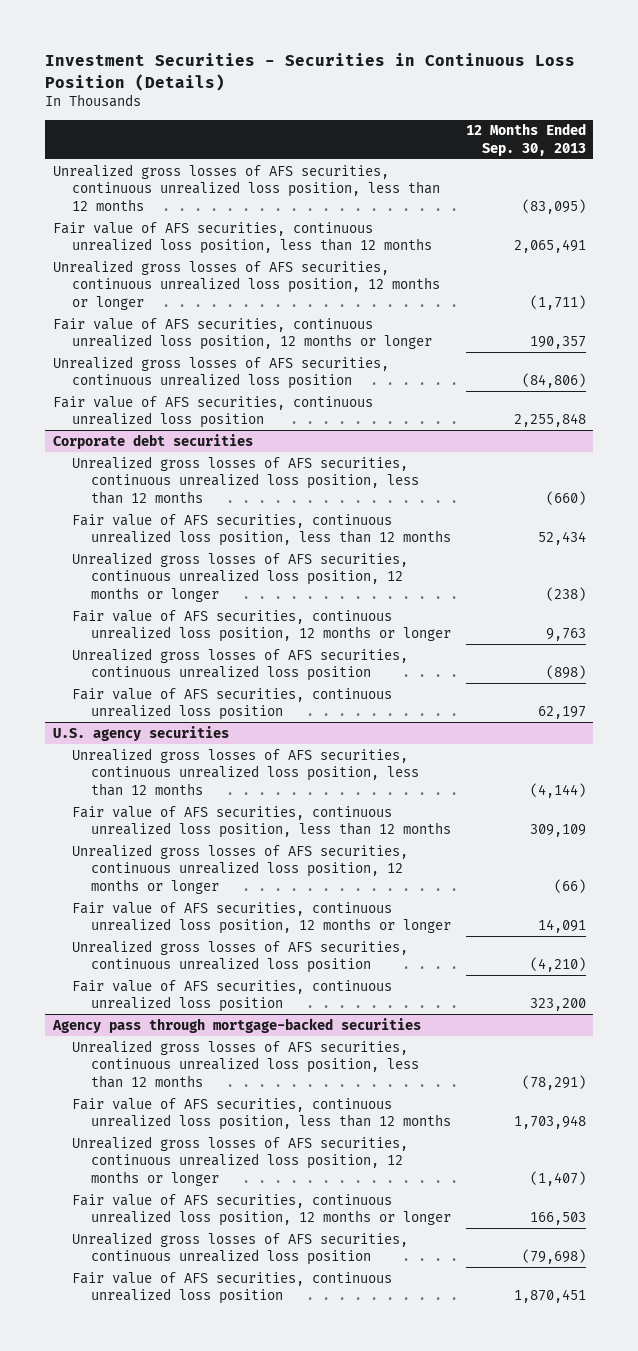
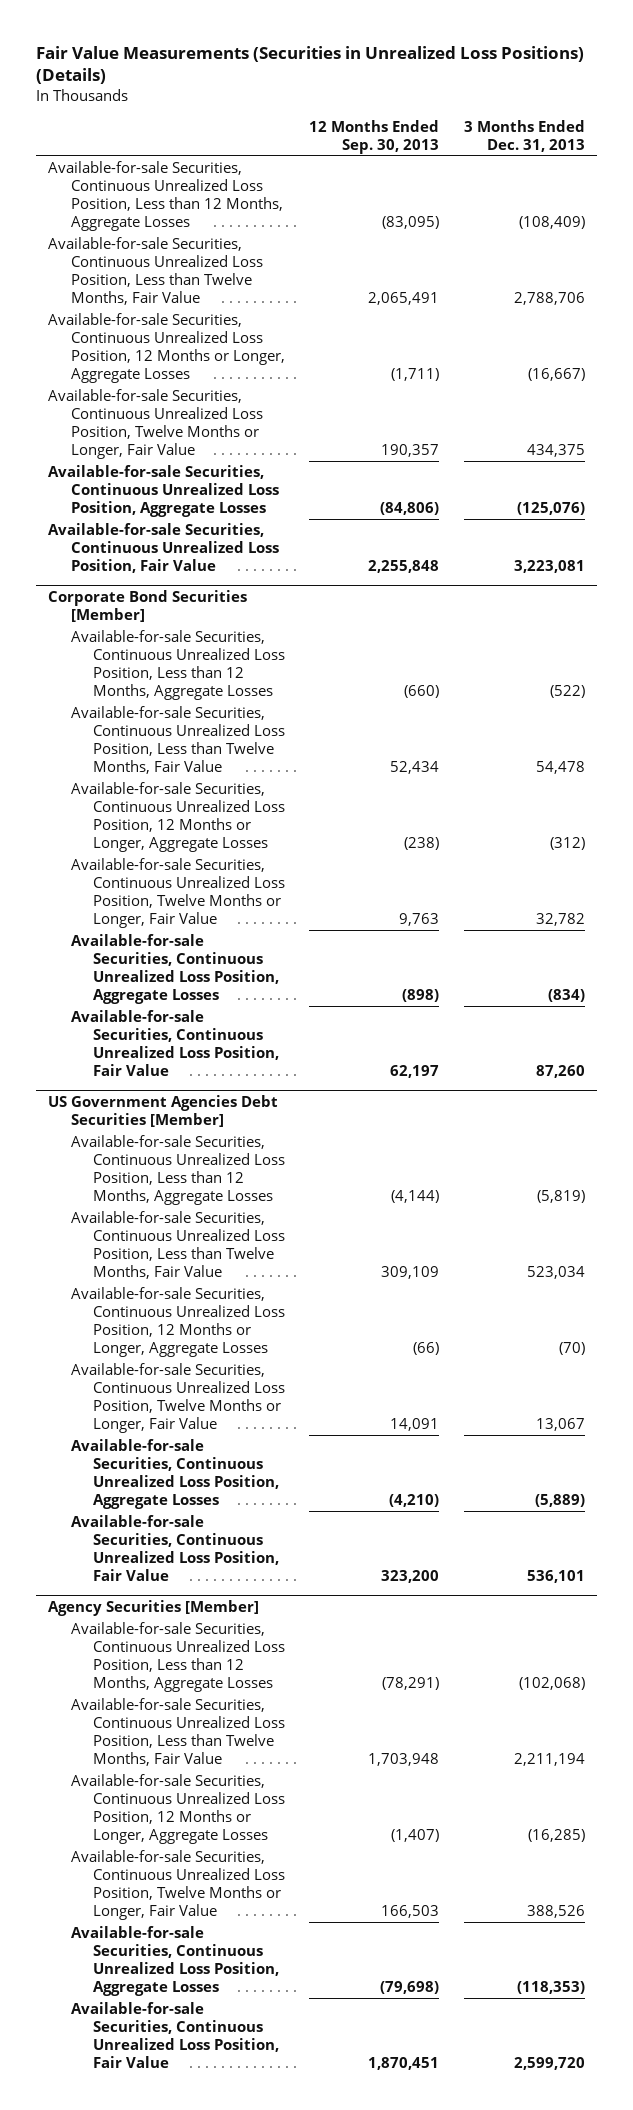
[45,53,576,91] Investment Securities - Securities in Continuous Loss Position (Details) -> [35,45,584,85] Fair Value Measurements (Securities in Unrealized Loss Positions) (Details)
none -> [463,119,585,152] 3 Months Ended Dec. 31, 2013
[52,433,253,449] Corporate debt securities -> none
[52,725,229,741] U.S. agency securities -> none
[51,1017,421,1033] Agency pass through mortgage-backed securities -> none
[52,163,440,211] Unrealized gross losses of AFS securities, continuous unrealized loss position, less than 12 months -> [48,161,283,232] Available-for-sale Securities, Continuous Unrealized Loss Position, Less than 12 Months, Aggregate Losses
[52,221,432,255] Fair value of AFS securities, continuous unrealized loss position, less than 12 months -> [48,237,263,306] Available-for-sale Securities, Continuous Unrealized Loss Position, Less than Twelve Months, Fair Value
[52,259,440,310] Unrealized gross losses of AFS securities, continuous unrealized loss position, 12 months or longer -> [48,313,285,384] Available-for-sale Securities, Continuous Unrealized Loss Position, 12 Months or Longer, Aggregate Losses
[52,317,432,351] Fair value of AFS securities, continuous unrealized loss position, 12 months or longer -> [48,389,263,460] Available-for-sale Securities, Continuous Unrealized Loss Position, Twelve Months or Longer, Fair Value
[52,355,389,390] Unrealized gross losses of AFS securities, continuous unrealized loss position -> [48,465,279,518] Available-for-sale Securities, Continuous Unrealized Loss Position, Aggregate Losses
[52,395,373,429] Fair value of AFS securities, continuous unrealized loss position -> [48,523,279,574] Available-for-sale Securities, Continuous Unrealized Loss Position, Fair Value
none -> [48,590,248,623] Corporate Bond Securities [Member]
[71,455,419,504] Unrealized gross losses of AFS securities, continuous unrealized loss position, less than 12 months -> [70,630,286,701] Available-for-sale Securities, Continuous Unrealized Loss Position, Less than 12 Months, Aggregate Losses
[71,513,451,547] Fair value of AFS securities, continuous unrealized loss position, less than 12 months -> [70,706,286,775] Available-for-sale Securities, Continuous Unrealized Loss Position, Less than Twelve Months, Fair Value
[71,551,408,602] Unrealized gross losses of AFS securities, continuous unrealized loss position, 12 months or longer -> [70,782,286,853] Available-for-sale Securities, Continuous Unrealized Loss Position, 12 Months or Longer, Aggregate Losses
[71,609,451,643] Fair value of AFS securities, continuous unrealized loss position, 12 months or longer -> [70,858,286,929] Available-for-sale Securities, Continuous Unrealized Loss Position, Twelve Months or Longer, Fair Value
[71,647,408,682] Unrealized gross losses of AFS securities, continuous unrealized loss position -> [70,934,280,1005] Available-for-sale Securities, Continuous Unrealized Loss Position, Aggregate Losses
[71,687,392,721] Fair value of AFS securities, continuous unrealized loss position -> [70,1010,280,1077] Available-for-sale Securities, Continuous Unrealized Loss Position, Fair Value
none -> [48,1095,279,1128] US Government Agencies Debt Securities [Member]
[71,747,419,796] Unrealized gross losses of AFS securities, continuous unrealized loss position, less than 12 months -> [70,1135,286,1206] Available-for-sale Securities, Continuous Unrealized Loss Position, Less than 12 Months, Aggregate Losses
[71,805,451,839] Fair value of AFS securities, continuous unrealized loss position, less than 12 months -> [70,1211,286,1280] Available-for-sale Securities, Continuous Unrealized Loss Position, Less than Twelve Months, Fair Value
[71,843,408,894] Unrealized gross losses of AFS securities, continuous unrealized loss position, 12 months or longer -> [70,1287,286,1358] Available-for-sale Securities, Continuous Unrealized Loss Position, 12 Months or Longer, Aggregate Losses
[71,901,451,935] Fair value of AFS securities, continuous unrealized loss position, 12 months or longer -> [70,1363,286,1434] Available-for-sale Securities, Continuous Unrealized Loss Position, Twelve Months or Longer, Fair Value
[71,939,408,974] Unrealized gross losses of AFS securities, continuous unrealized loss position -> [70,1439,280,1510] Available-for-sale Securities, Continuous Unrealized Loss Position, Aggregate Losses
[71,979,392,1013] Fair value of AFS securities, continuous unrealized loss position -> [70,1515,280,1582] Available-for-sale Securities, Continuous Unrealized Loss Position, Fair Value
none -> [48,1600,260,1617] Agency Securities [Member]
[71,1039,419,1088] Unrealized gross losses of AFS securities, continuous unrealized loss position, less than 12 months -> [70,1622,286,1693] Available-for-sale Securities, Continuous Unrealized Loss Position, Less than 12 Months, Aggregate Losses
[71,1097,451,1131] Fair value of AFS securities, continuous unrealized loss position, less than 12 months -> [70,1698,286,1767] Available-for-sale Securities, Continuous Unrealized Loss Position, Less than Twelve Months, Fair Value
[71,1135,408,1186] Unrealized gross losses of AFS securities, continuous unrealized loss position, 12 months or longer -> [70,1774,286,1845] Available-for-sale Securities, Continuous Unrealized Loss Position, 12 Months or Longer, Aggregate Losses
[71,1193,451,1227] Fair value of AFS securities, continuous unrealized loss position, 12 months or longer -> [70,1850,286,1921] Available-for-sale Securities, Continuous Unrealized Loss Position, Twelve Months or Longer, Fair Value
[71,1231,408,1266] Unrealized gross losses of AFS securities, continuous unrealized loss position -> [70,1926,280,1997] Available-for-sale Securities, Continuous Unrealized Loss Position, Aggregate Losses
[71,1271,392,1305] Fair value of AFS securities, continuous unrealized loss position -> [70,2002,280,2069] Available-for-sale Securities, Continuous Unrealized Loss Position, Fair Value

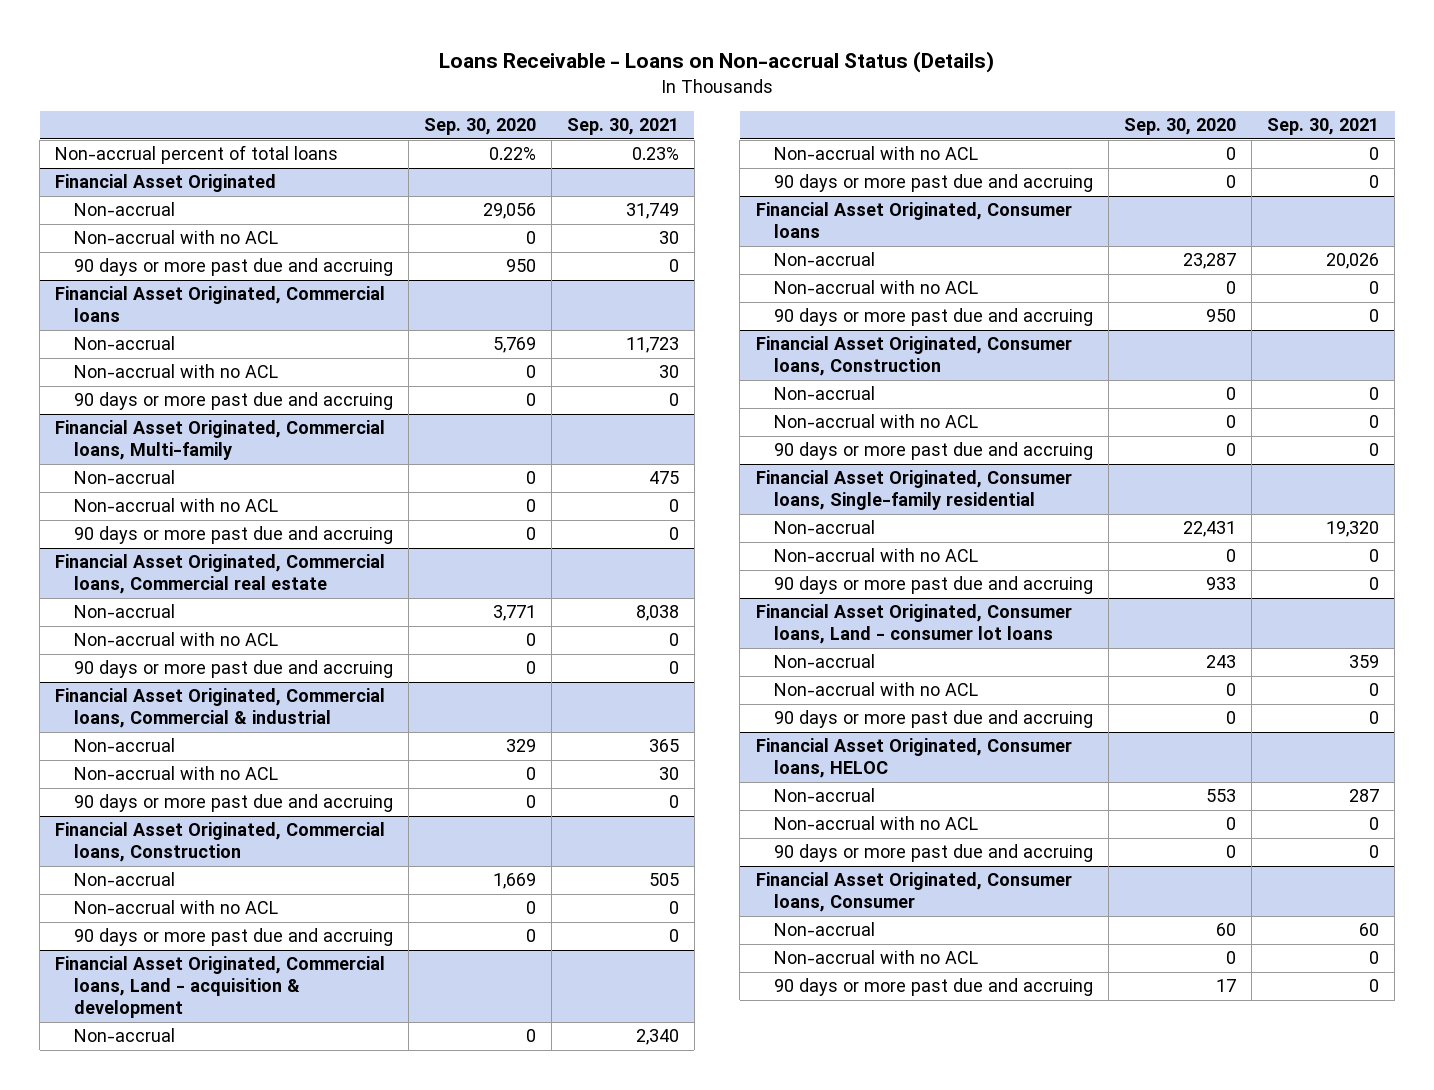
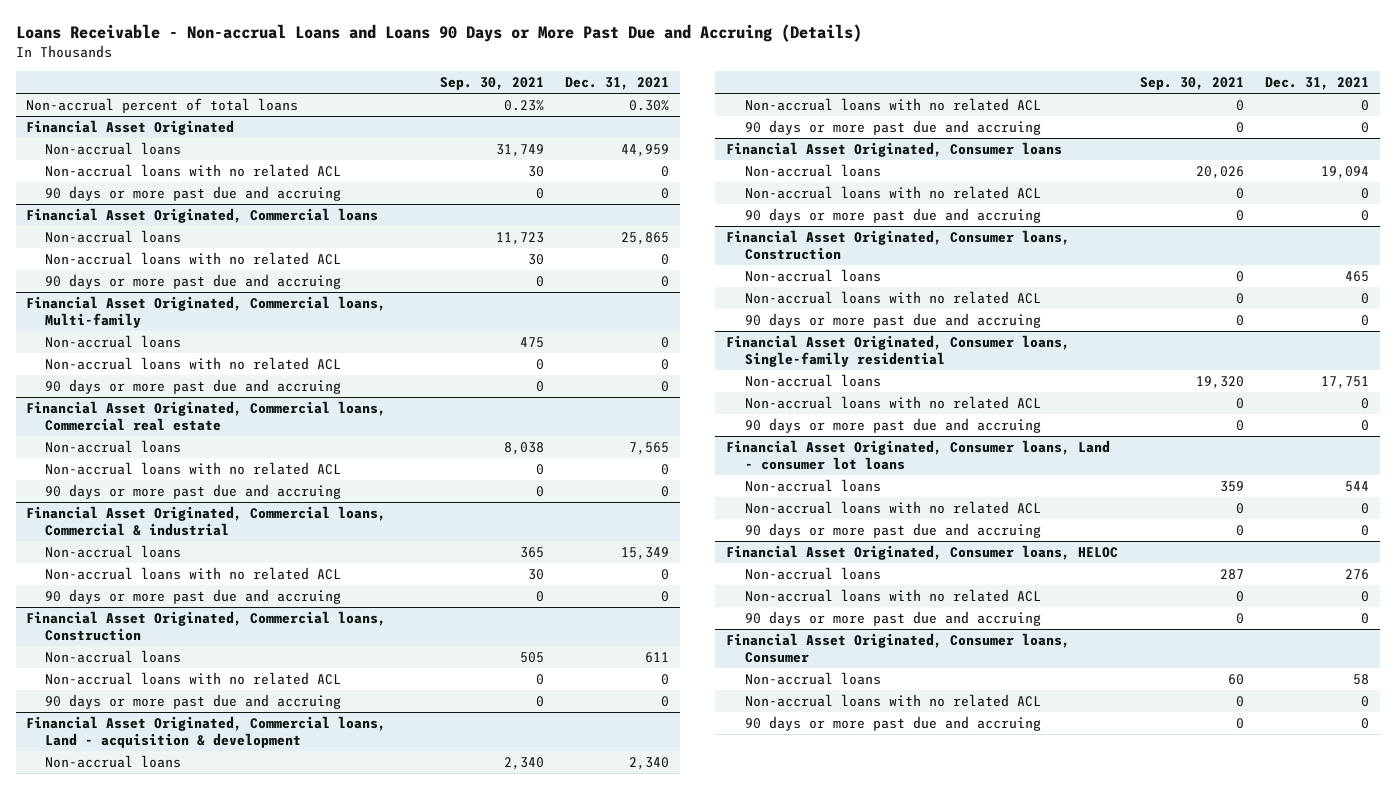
[439,51,995,74] Loans Receivable - Loans on Non-accrual Status (Details) -> [15,23,862,42] Loans Receivable - Non-accrual Loans and Loans 90 Days or More Past Due and Accruing (Details)
[423,118,536,136] Sep. 30, 2020 -> none
none -> [565,77,670,91] Dec. 31, 2021
[73,202,175,217] Non-accrual -> [45,142,182,156] Non-accrual loans
[73,230,278,245] Non-accrual with no ACL -> [45,164,342,178] Non-accrual loans with no related ACL
[73,336,175,351] Non-accrual -> [45,230,182,244] Non-accrual loans
[73,364,278,379] Non-accrual with no ACL -> [45,252,342,266] Non-accrual loans with no related ACL
[73,470,175,485] Non-accrual -> [45,335,182,349] Non-accrual loans
[73,498,278,513] Non-accrual with no ACL -> [45,357,342,371] Non-accrual loans with no related ACL
[73,604,175,619] Non-accrual -> [45,440,182,454] Non-accrual loans
[73,632,278,647] Non-accrual with no ACL -> [45,462,342,476] Non-accrual loans with no related ACL
[73,738,175,753] Non-accrual -> [45,545,182,559] Non-accrual loans
[73,766,278,781] Non-accrual with no ACL -> [45,567,342,581] Non-accrual loans with no related ACL
[73,872,175,887] Non-accrual -> [45,650,182,664] Non-accrual loans
[73,900,278,915] Non-accrual with no ACL -> [45,672,342,686] Non-accrual loans with no related ACL
[73,1028,175,1043] Non-accrual -> [45,755,182,769] Non-accrual loans
[773,146,978,161] Non-accrual with no ACL -> [745,98,1042,112] Non-accrual loans with no related ACL
[773,252,875,267] Non-accrual -> [745,164,882,178] Non-accrual loans
[773,280,978,295] Non-accrual with no ACL -> [745,186,1042,200] Non-accrual loans with no related ACL
[773,386,875,401] Non-accrual -> [745,269,882,283] Non-accrual loans
[773,414,978,429] Non-accrual with no ACL -> [745,291,1042,305] Non-accrual loans with no related ACL
[773,520,875,535] Non-accrual -> [745,374,882,388] Non-accrual loans
[773,548,978,563] Non-accrual with no ACL -> [745,396,1042,410] Non-accrual loans with no related ACL
[773,654,875,669] Non-accrual -> [745,479,882,493] Non-accrual loans
[773,682,978,697] Non-accrual with no ACL -> [745,501,1042,515] Non-accrual loans with no related ACL
[773,788,875,803] Non-accrual -> [745,567,882,581] Non-accrual loans
[773,816,978,831] Non-accrual with no ACL -> [745,589,1042,603] Non-accrual loans with no related ACL
[773,922,875,937] Non-accrual -> [745,672,882,686] Non-accrual loans
[773,950,978,965] Non-accrual with no ACL -> [745,694,1042,708] Non-accrual loans with no related ACL

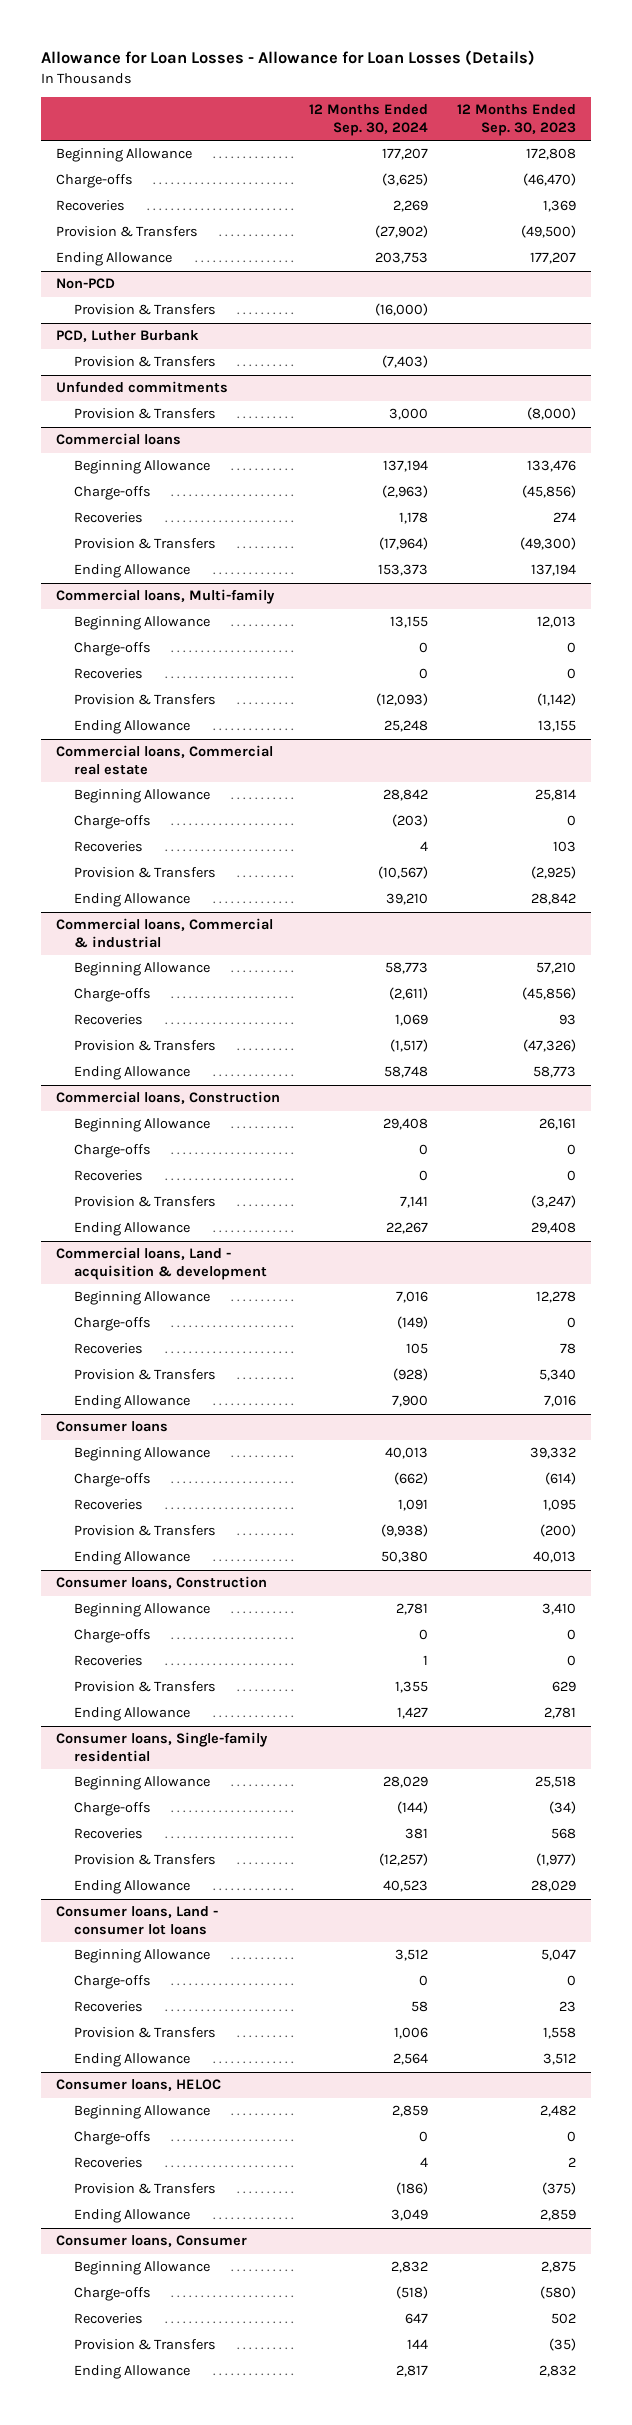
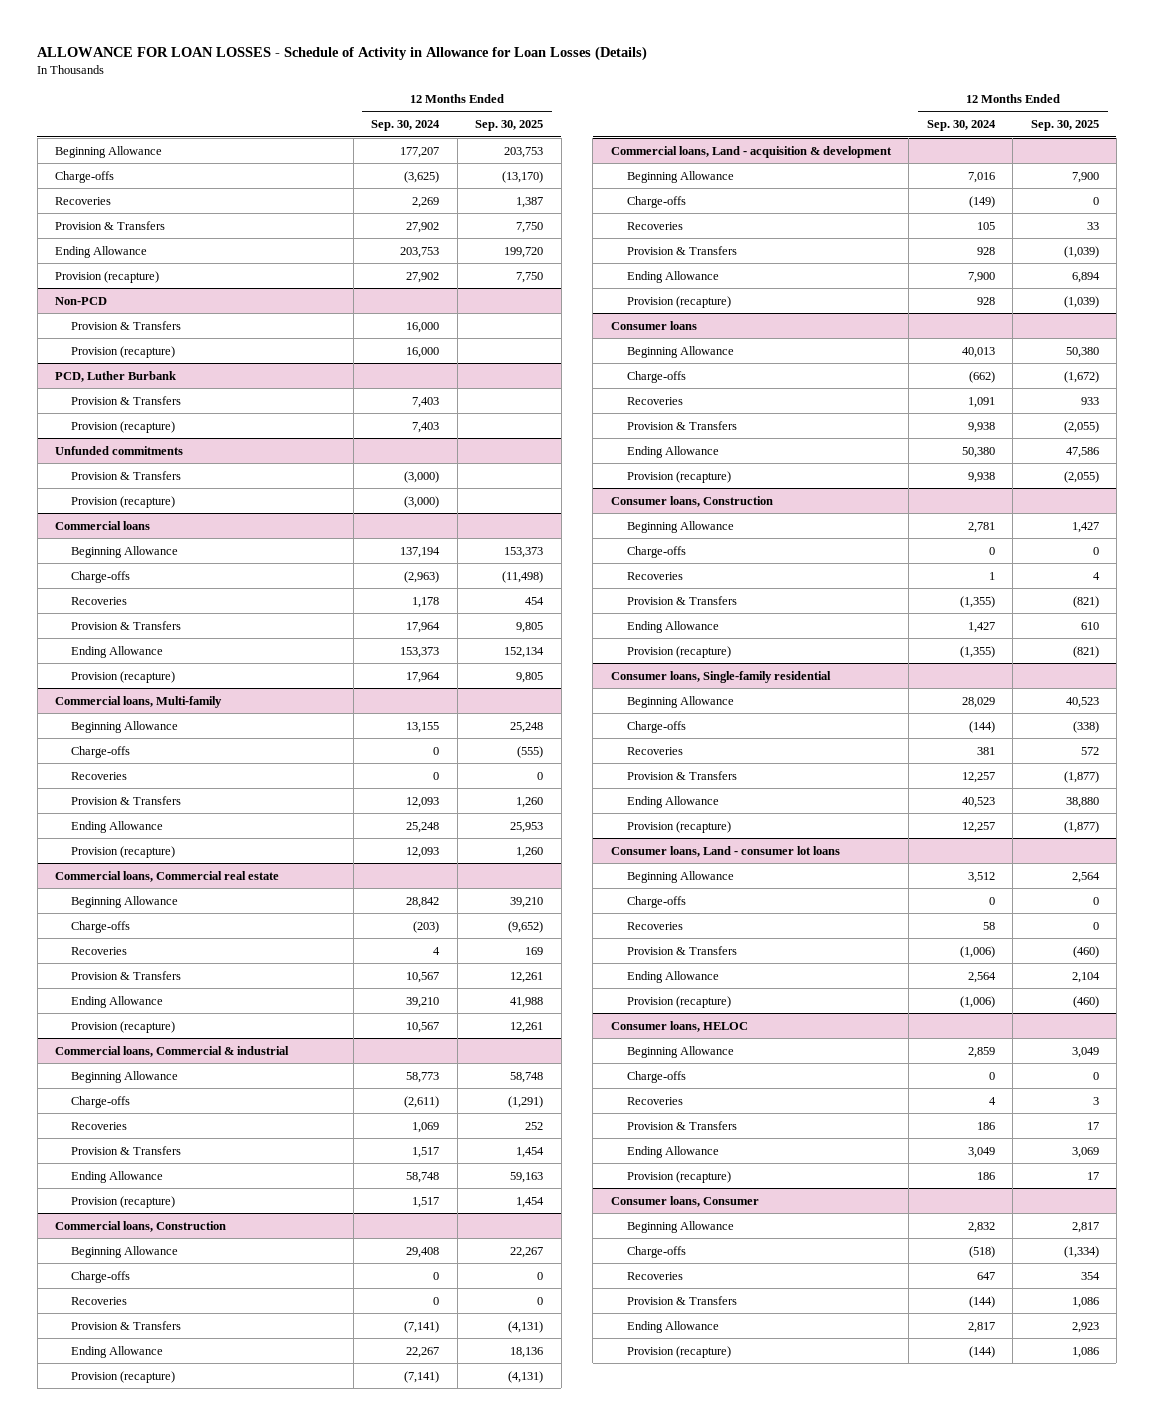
[41,50,536,66] Allowance for Loan Losses - Allowance for Loan Losses (Details) -> [37,46,648,62] ALLOWANCE FOR LOAN LOSSES - Schedule of Activity in Allowance for Loan Losses (Details)
[457,104,577,136] 12 Months Ended Sep. 30, 2023 -> none
none -> [475,120,544,132] Sep. 30, 2025
[374,225,428,239] (27,902) -> [406,221,440,233] 27,902
none -> [55,270,160,283] Provision (recapture)
[374,303,428,317] (16,000) -> [406,321,440,333] 16,000
none -> [71,345,176,358] Provision (recapture)
[381,355,428,369] (7,403) -> [412,396,440,408] 7,403
none -> [71,420,176,433] Provision (recapture)
[388,408,428,421] 3,000 -> [404,470,440,483] (3,000)
none -> [71,495,176,508] Provision (recapture)
[378,537,428,551] (17,964) -> [406,621,441,633] 17,964
none -> [71,670,176,683] Provision (recapture)
[375,693,428,707] (12,093) -> [406,796,440,808] 12,093
none -> [71,845,176,858] Provision (recapture)
[377,866,428,880] (10,567) -> [406,971,440,983] 10,567
none -> [71,1020,176,1033] Provision (recapture)
[389,1039,428,1053] (1,517) -> [412,1146,440,1158] 1,517
none -> [71,1195,176,1208] Provision (recapture)
[399,1196,428,1209] 7,141 -> [404,1320,440,1333] (7,141)
none -> [71,1370,176,1383] Provision (recapture)
[392,1368,428,1382] (928) -> [976,246,995,255] 928
none -> [626,295,731,308] Provision (recapture)
[380,1524,428,1538] (9,938) -> [967,421,995,433] 9,938
none -> [626,470,731,483] Provision (recapture)
[394,1681,428,1694] 1,355 -> [959,595,995,608] (1,355)
none -> [626,645,731,658] Provision (recapture)
[378,1853,428,1867] (12,257) -> [961,771,995,783] 12,257
none -> [626,820,731,833] Provision (recapture)
[393,2027,428,2040] 1,006 -> [959,945,995,958] (1,006)
none -> [626,995,731,1008] Provision (recapture)
[395,2182,428,2196] (186) -> [976,1121,995,1130] 186
none -> [626,1170,731,1183] Provision (recapture)
[406,2339,428,2350] 144 -> [968,1295,995,1308] (144)
none -> [626,1345,731,1358] Provision (recapture)

